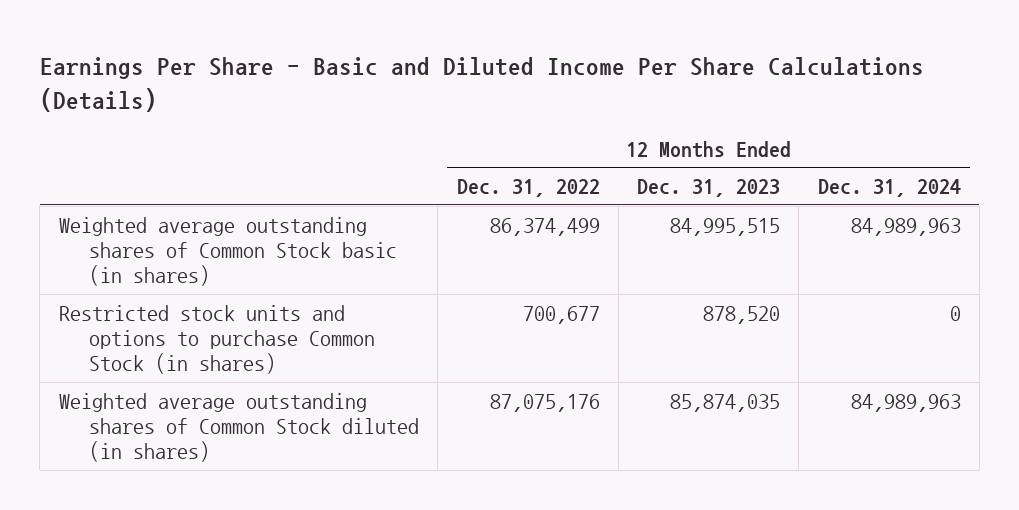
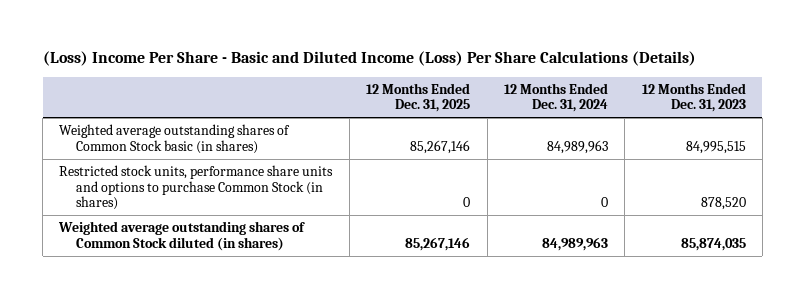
[39,57,924,113] Earnings Per Share - Basic and Diluted Income Per Share Calculations (Details) -> [42,51,696,67] (Loss) Income Per Share - Basic and Diluted Income (Loss) Per Share Calculations (Details)
[456,179,600,198] Dec. 31, 2022 -> none
none -> [366,82,471,113] 12 Months Ended Dec. 31, 2025
[58,304,376,375] Restricted stock units and options to purchase Common Stock (in shares) -> [59,165,334,211] Restricted stock units, performance share units and options to purchase Common Stock (in shares)

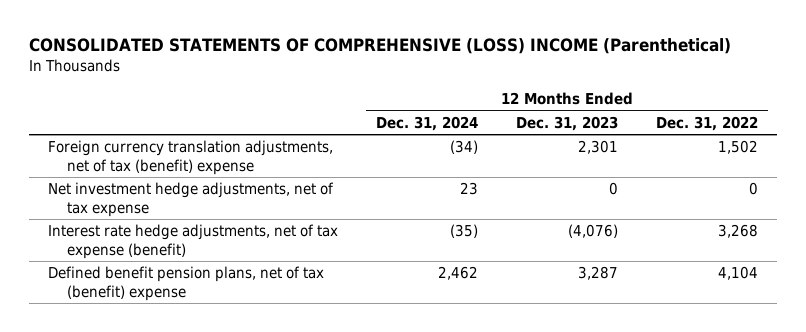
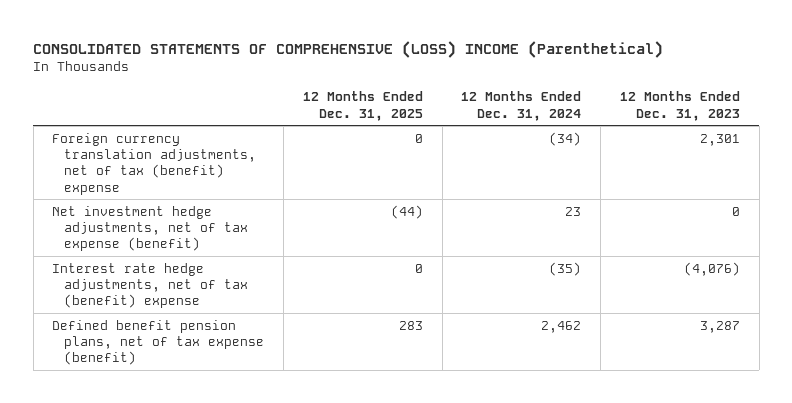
[656,115,759,131] Dec. 31, 2022 -> none
none -> [302,91,423,121] 12 Months Ended Dec. 31, 2025
[47,182,334,217] Net investment hedge adjustments, net of tax expense -> [52,205,249,252] Net investment hedge adjustments, net of tax expense (benefit)
[47,224,338,259] Interest rate hedge adjustments, net of tax expense (benefit) -> [52,262,249,309] Interest rate hedge adjustments, net of tax (benefit) expense
[47,266,324,301] Defined benefit pension plans, net of tax (benefit) expense -> [52,319,265,366] Defined benefit pension plans, net of tax expense (benefit)

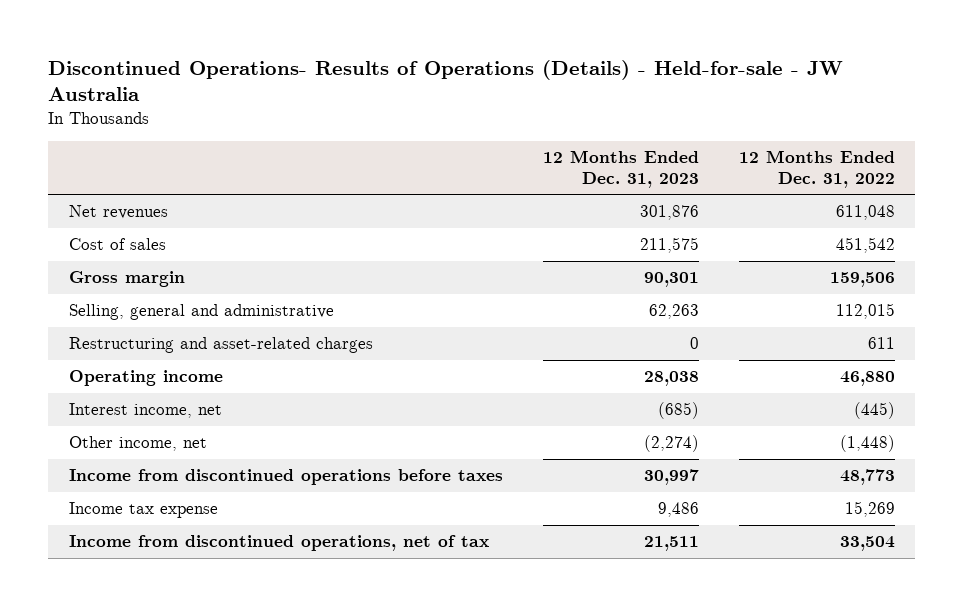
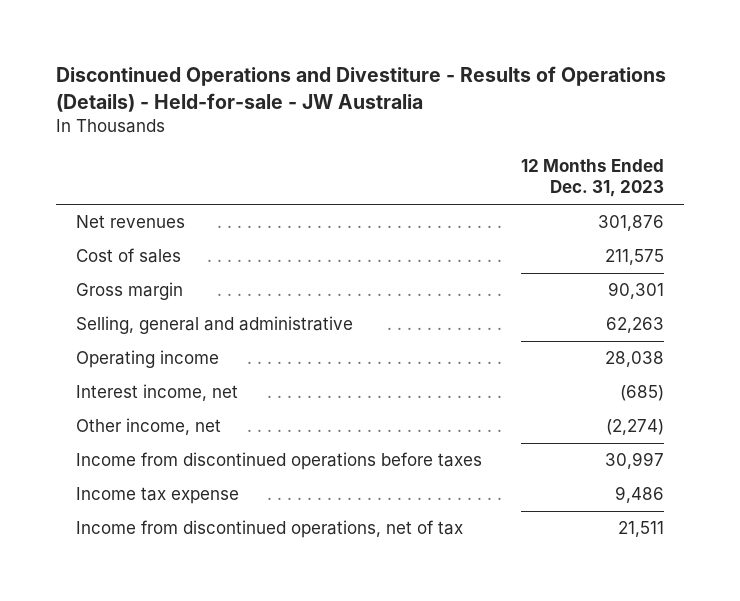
[48,59,844,102] Discontinued Operations- Results of Operations (Details) - Held-for-sale - JW Australia -> [56,66,667,112] Discontinued Operations and Divestiture - Results of Operations (Details) - Held-for-sale - JW Australia
[739,150,896,188] 12 Months Ended Dec. 31, 2022 -> none
[68,337,373,354] Restructuring and asset-related charges -> none

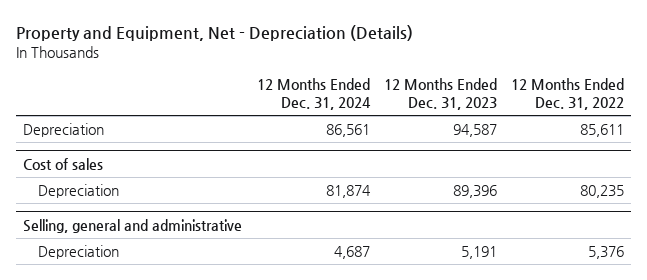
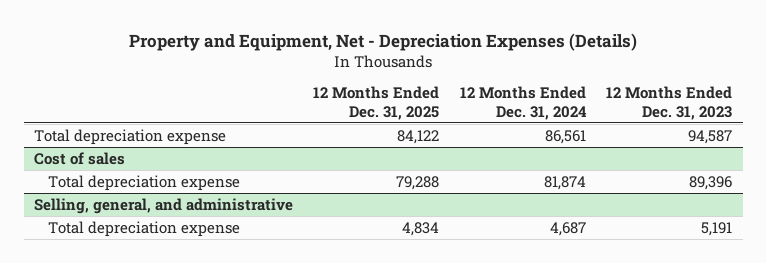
[16,25,414,42] Property and Equipment, Net - Depreciation (Details) -> [129,32,638,51] Property and Equipment, Net - Depreciation Expenses (Details)
[510,78,624,110] 12 Months Ended Dec. 31, 2022 -> none
none -> [313,86,440,120] 12 Months Ended Dec. 31, 2025
[23,123,105,138] Depreciation -> [33,129,226,146] Total depreciation expense
[38,184,120,199] Depreciation -> [48,175,241,192] Total depreciation expense
[23,219,243,234] Selling, general and administrative -> [33,198,293,215] Selling, general, and administrative
[38,245,120,260] Depreciation -> [48,221,241,238] Total depreciation expense

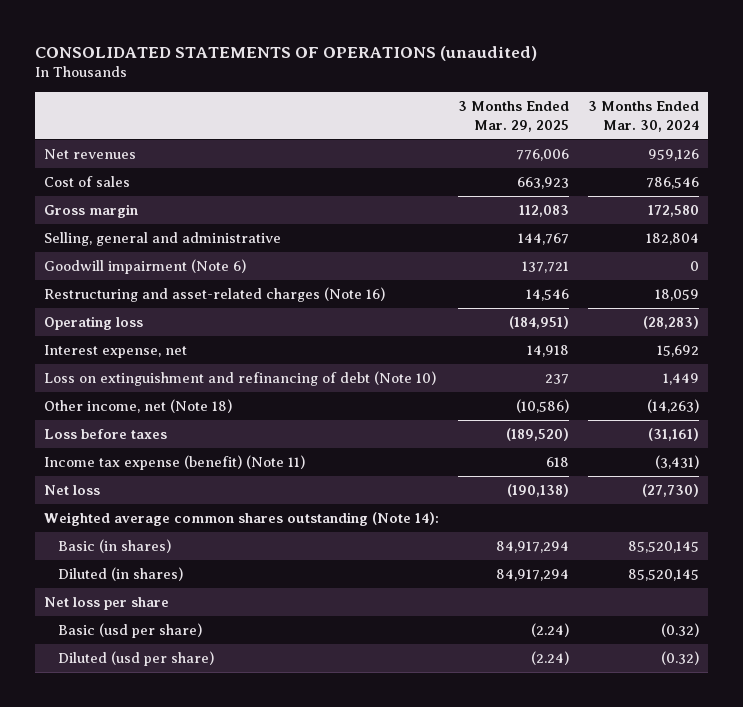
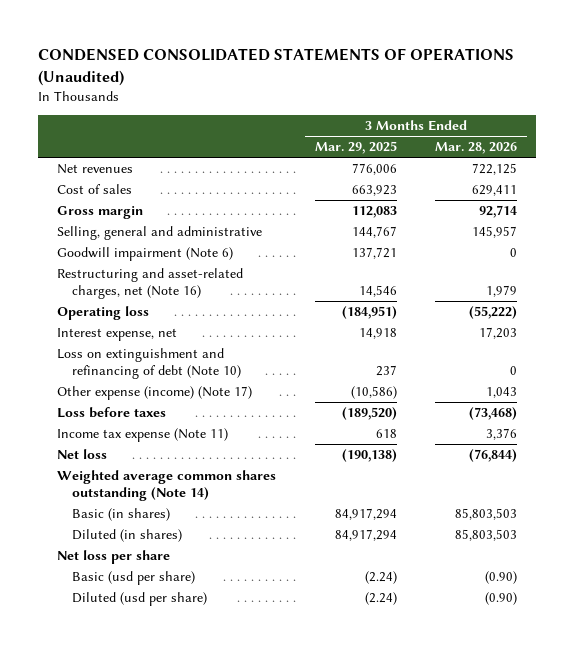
[35,45,538,61] CONSOLIDATED STATEMENTS OF OPERATIONS (unaudited) -> [38,47,515,86] CONDENSED CONSOLIDATED STATEMENTS OF OPERATIONS (Unaudited)
[587,101,699,132] 3 Months Ended Mar. 30, 2024 -> none
none -> [435,142,518,155] Mar. 28, 2026
[44,287,386,303] Restructuring and asset-related charges (Note 16) -> [57,268,244,300] Restructuring and asset-related charges, net (Note 16)
[44,399,233,414] Other income, net (Note 18) -> [57,386,253,401] Other expense (income) (Note 17)
[44,455,306,471] Income tax expense (benefit) (Note 11) -> [57,428,229,443] Income tax expense (Note 11)
[44,512,440,527] Weighted average common shares outstanding (Note 14): -> [57,470,277,502] Weighted average common shares outstanding (Note 14)

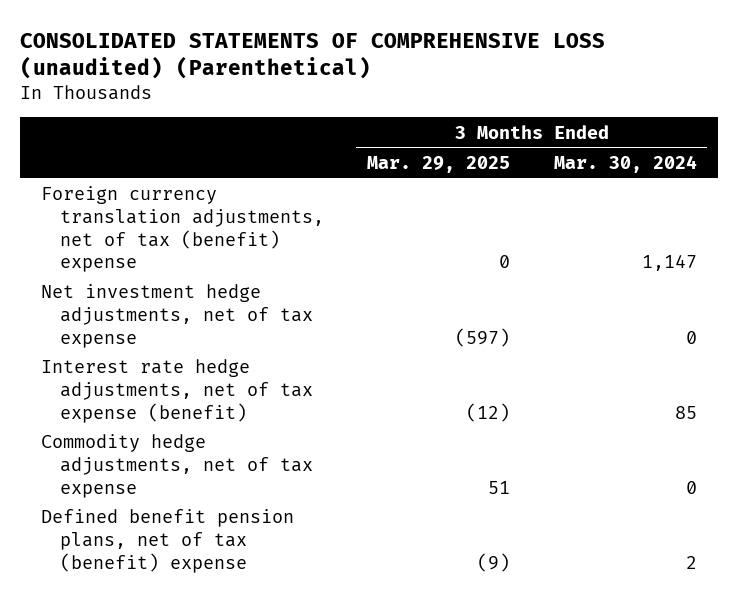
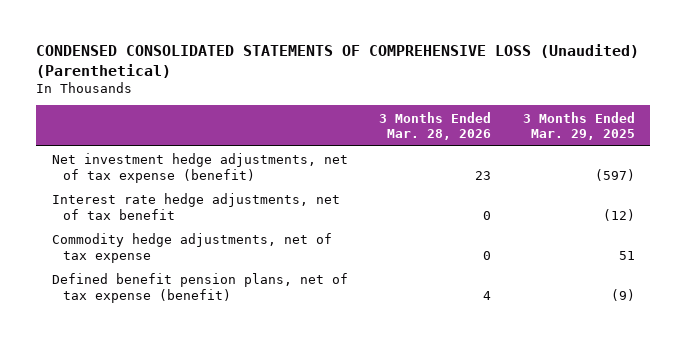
[19,32,605,80] CONSOLIDATED STATEMENTS OF COMPREHENSIVE LOSS (unaudited) (Parenthetical) -> [36,43,640,78] CONDENSED CONSOLIDATED STATEMENTS OF COMPREHENSIVE LOSS (Unaudited) (Parenthetical)
[553,154,697,173] Mar. 30, 2024 -> none
none -> [379,111,492,140] 3 Months Ended Mar. 28, 2026
[41,186,325,273] Foreign currency translation adjustments, net of tax (benefit) expense -> none
[41,284,314,348] Net investment hedge adjustments, net of tax expense -> [51,153,348,183] Net investment hedge adjustments, net of tax expense (benefit)
[41,359,314,423] Interest rate hedge adjustments, net of tax expense (benefit) -> [51,193,340,220] Interest rate hedge adjustments, net of tax benefit
[41,509,295,573] Defined benefit pension plans, net of tax (benefit) expense -> [51,273,348,303] Defined benefit pension plans, net of tax expense (benefit)

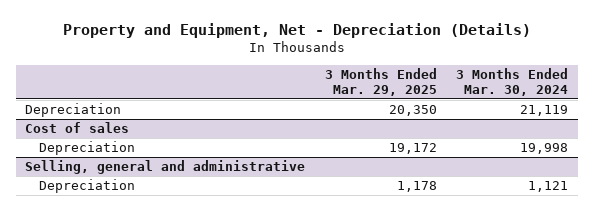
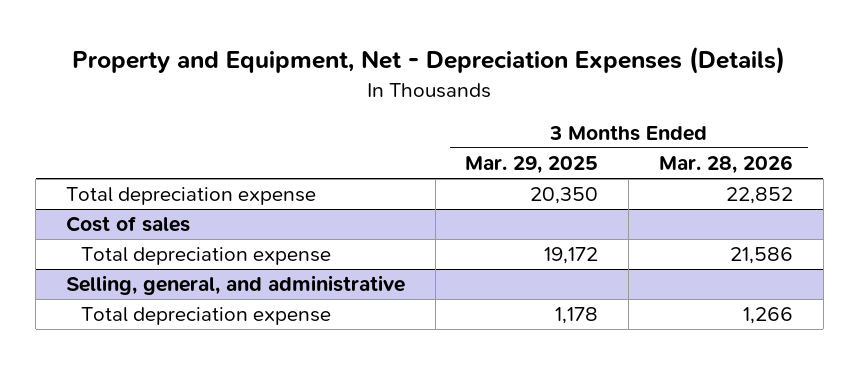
[62,23,531,39] Property and Equipment, Net - Depreciation (Details) -> [72,46,786,75] Property and Equipment, Net - Depreciation Expenses (Details)
[456,67,569,96] 3 Months Ended Mar. 30, 2024 -> none
none -> [658,155,793,175] Mar. 28, 2026
[25,103,122,118] Depreciation -> [65,187,316,206] Total depreciation expense
[38,141,135,156] Depreciation -> [81,247,332,266] Total depreciation expense
[25,160,306,175] Selling, general and administrative -> [65,275,405,296] Selling, general, and administrative
[38,179,135,194] Depreciation -> [81,307,332,326] Total depreciation expense

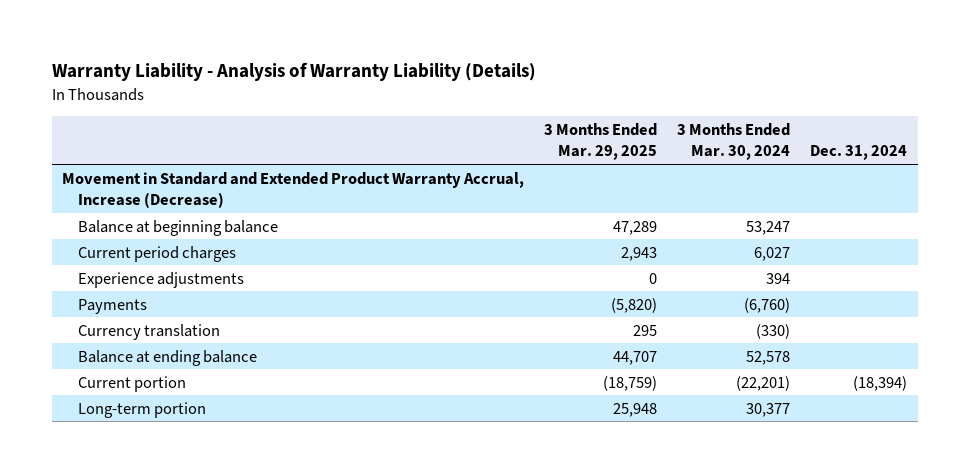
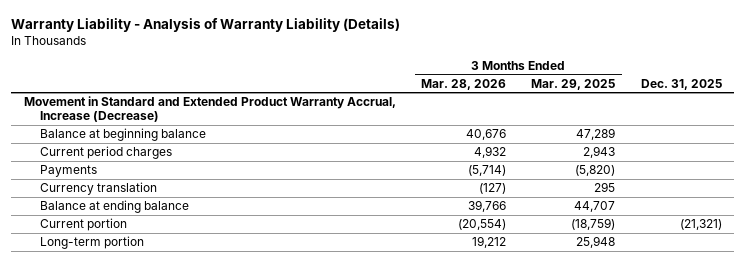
[677,123,791,161] 3 Months Ended Mar. 30, 2024 -> none
[810,145,908,161] Dec. 31, 2024 -> none
none -> [420,78,506,90] Mar. 28, 2026
none -> [640,78,722,90] Dec. 31, 2025
[77,271,244,288] Experience adjustments -> none

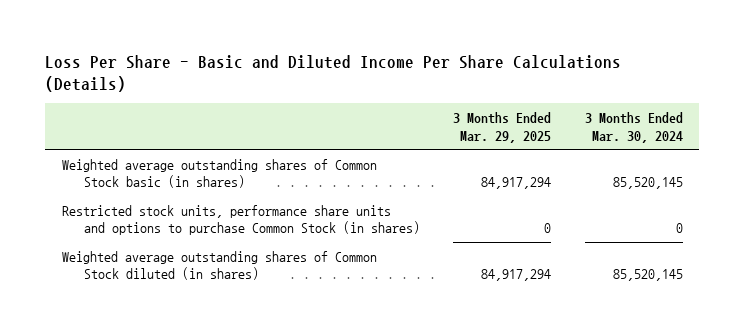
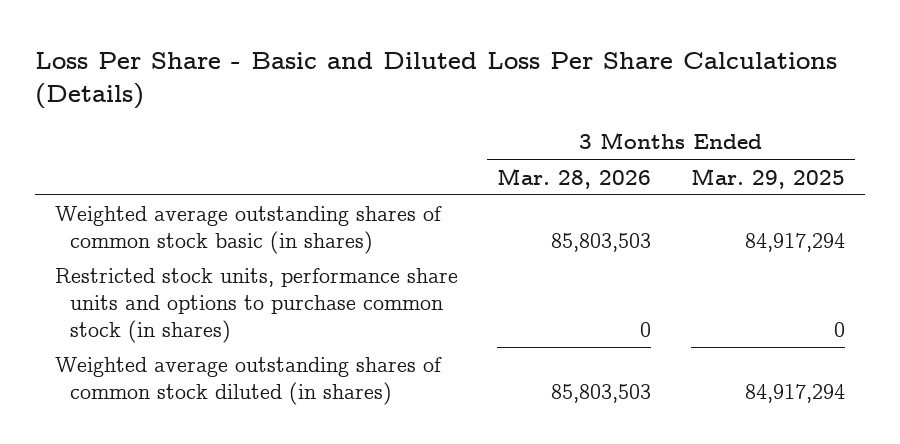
[45,55,622,93] Loss Per Share - Basic and Diluted Income Per Share Calculations (Details) -> [35,51,838,110] Loss Per Share - Basic and Diluted Loss Per Share Calculations (Details)
[584,112,683,143] 3 Months Ended Mar. 30, 2024 -> none
none -> [497,167,652,189] Mar. 28, 2026
[62,158,378,189] Weighted average outstanding shares of Common Stock basic (in shares) -> [54,206,442,254] Weighted average outstanding shares of common stock basic (in shares)
[62,204,420,236] Restricted stock units, performance share units and options to purchase Common Stock (in shares) -> [54,268,458,343] Restricted stock units, performance share units and options to purchase common stock (in shares)
[62,250,378,281] Weighted average outstanding shares of Common Stock diluted (in shares) -> [54,357,442,405] Weighted average outstanding shares of common stock diluted (in shares)

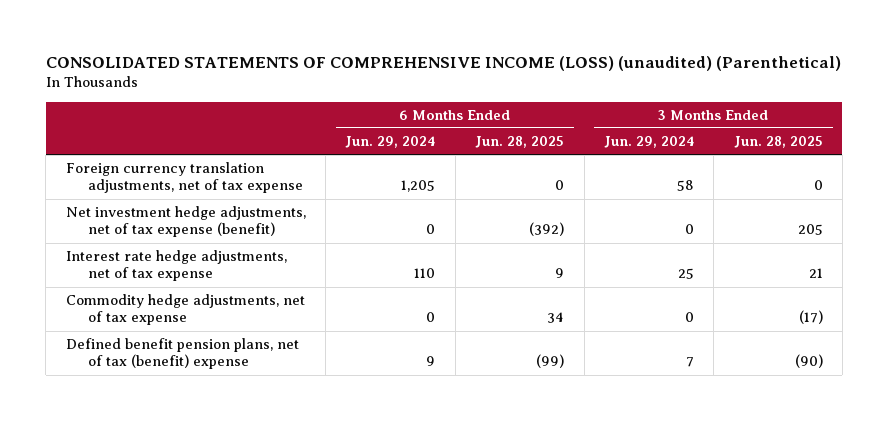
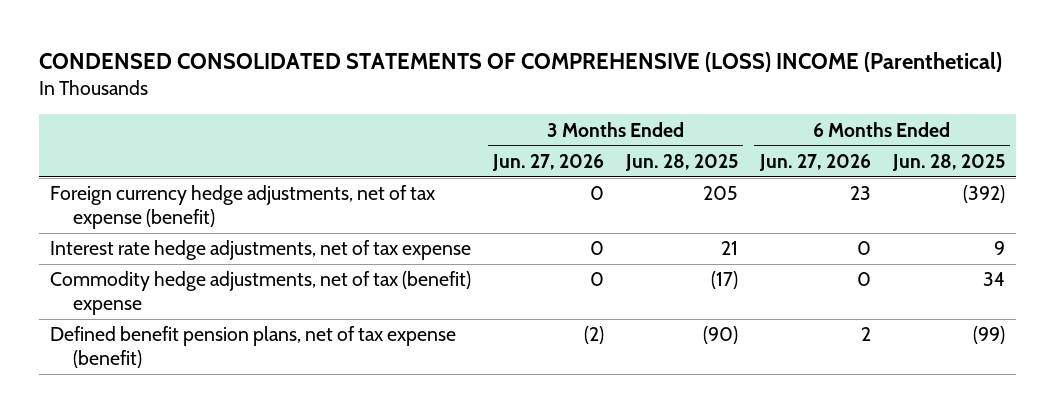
[45,56,841,72] CONSOLIDATED STATEMENTS OF COMPREHENSIVE INCOME (LOSS) (unaudited) (Parenthetical) -> [39,52,1003,73] CONDENSED CONSOLIDATED STATEMENTS OF COMPREHENSIVE (LOSS) INCOME (Parenthetical)
[345,136,436,149] Jun. 29, 2024 -> none
[603,136,694,149] Jun. 29, 2024 -> none
none -> [492,154,605,172] Jun. 27, 2026
none -> [758,154,871,172] Jun. 27, 2026
[65,162,303,194] Foreign currency translation adjustments, net of tax expense -> none
[65,206,306,238] Net investment hedge adjustments, net of tax expense (benefit) -> [50,185,437,230] Foreign currency hedge adjustments, net of tax expense (benefit)
[65,294,305,326] Commodity hedge adjustments, net of tax expense -> [50,271,472,316] Commodity hedge adjustments, net of tax (benefit) expense
[65,338,299,370] Defined benefit pension plans, net of tax (benefit) expense -> [50,326,457,369] Defined benefit pension plans, net of tax expense (benefit)

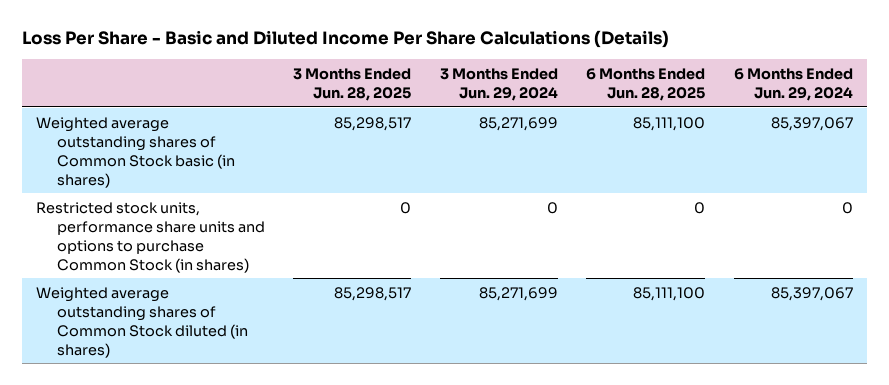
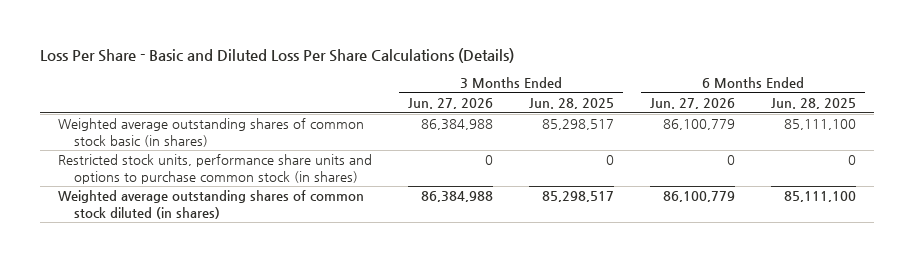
[21,30,669,49] Loss Per Share - Basic and Diluted Income Per Share Calculations (Details) -> [39,47,514,63] Loss Per Share - Basic and Diluted Loss Per Share Calculations (Details)
[439,67,558,101] 3 Months Ended Jun. 29, 2024 -> none
[733,67,853,101] 6 Months Ended Jun. 29, 2024 -> none
none -> [407,98,493,110] Jun. 27, 2026
none -> [649,98,735,110] Jun. 27, 2026
[35,116,235,188] Weighted average outstanding shares of Common Stock basic (in shares) -> [57,118,364,147] Weighted average outstanding shares of common stock basic (in shares)
[35,201,265,273] Restricted stock units, performance share units and options to purchase Common Stock (in shares) -> [57,154,372,184] Restricted stock units, performance share units and options to purchase common stock (in shares)
[35,286,248,358] Weighted average outstanding shares of Common Stock diluted (in shares) -> [57,190,364,219] Weighted average outstanding shares of common stock diluted (in shares)

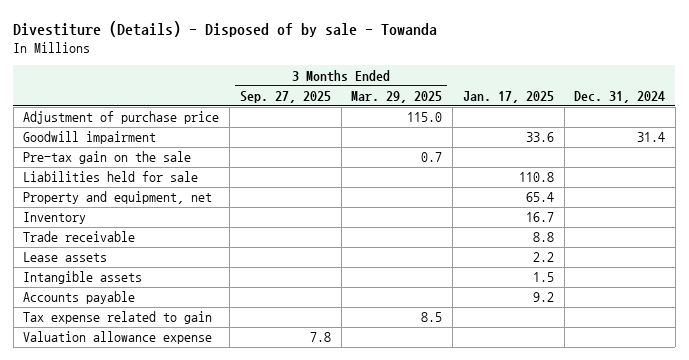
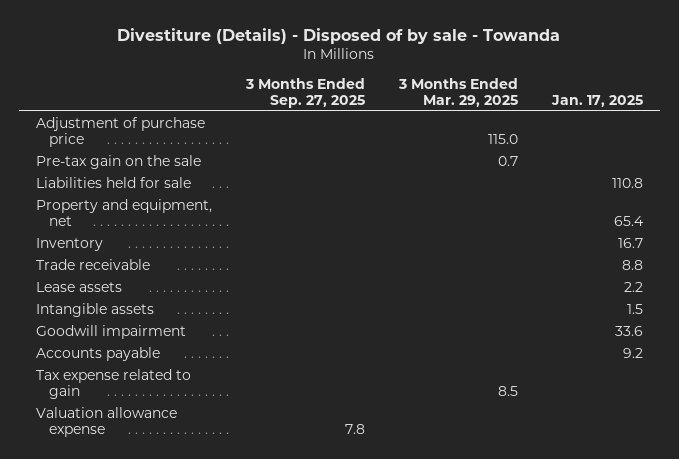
[574,90,666,103] Dec. 31, 2024 -> none
[23,131,157,145] Goodwill impairment -> [36,324,187,339] Goodwill impairment

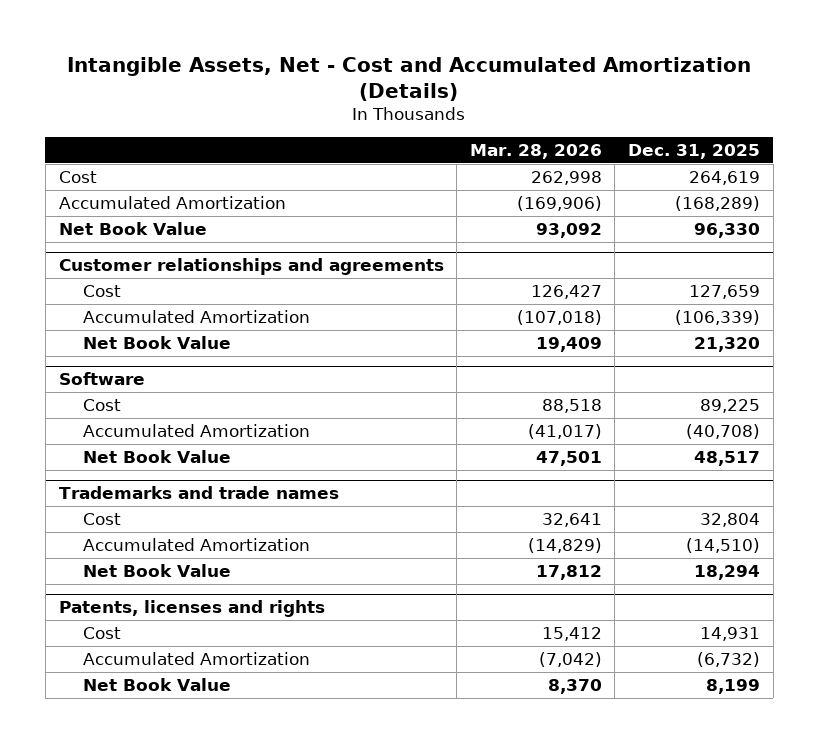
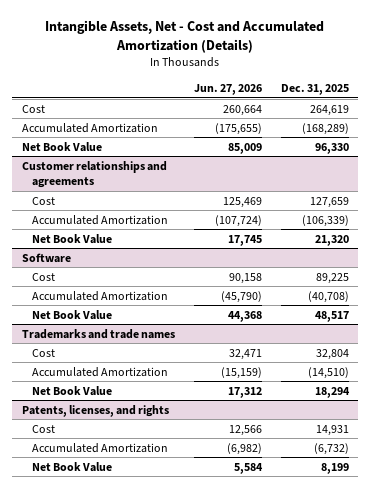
[469,143,602,159] Mar. 28, 2026 -> none
none -> [193,83,262,95] Jun. 27, 2026
[58,600,325,618] Patents, licenses and rights -> [21,404,169,417] Patents, licenses, and rights

